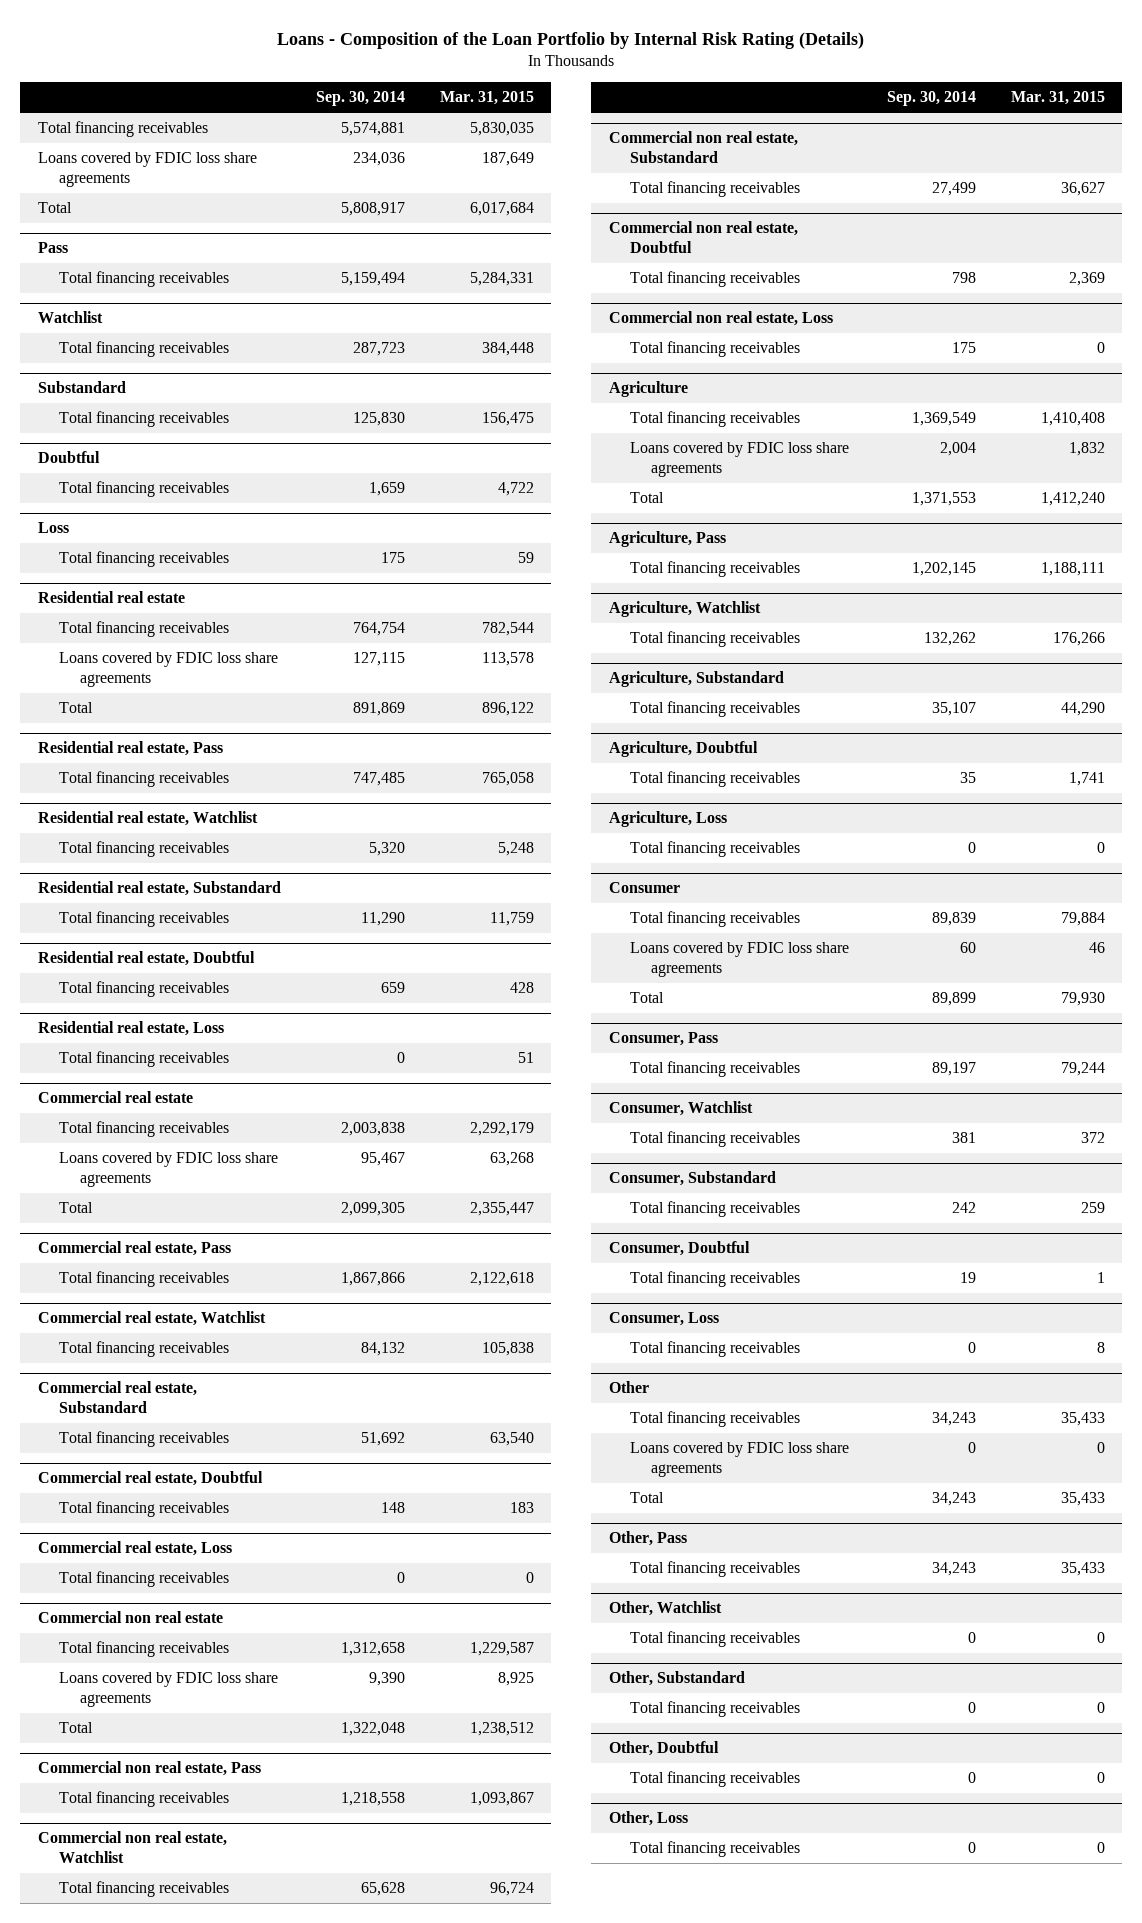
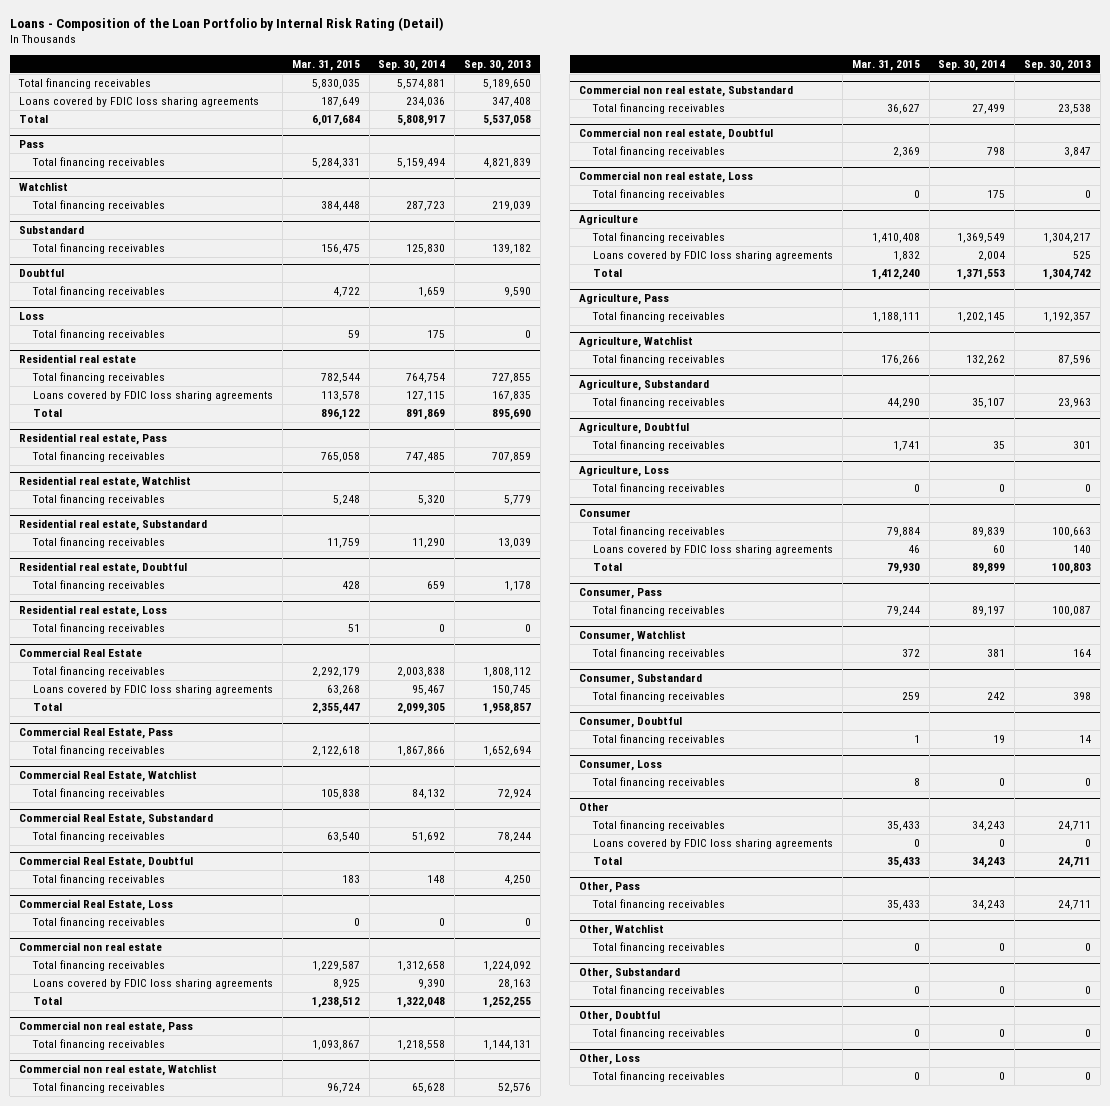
[277,31,865,49] Loans - Composition of the Loan Portfolio by Internal Risk Rating (Details) -> [9,16,444,31] Loans - Composition of the Loan Portfolio by Internal Risk Rating (Detail)
none -> [464,60,532,72] Sep. 30, 2013
[37,152,257,188] Loans covered by FDIC loss share agreements -> [18,97,259,108] Loans covered by FDIC loss sharing agreements
[59,652,279,688] Loans covered by FDIC loss share agreements -> [32,391,273,402] Loans covered by FDIC loss sharing agreements
[37,1091,193,1104] Commercial real estate -> [18,648,142,658] Commercial Real Estate
[59,1152,279,1188] Loans covered by FDIC loss share agreements -> [32,685,273,696] Loans covered by FDIC loss sharing agreements
[37,1241,231,1257] Commercial real estate, Pass -> [18,727,173,740] Commercial Real Estate, Pass
[37,1311,266,1327] Commercial real estate, Watchlist -> [18,770,197,783] Commercial Real Estate, Watchlist
[37,1381,197,1414] Commercial real estate, Substandard -> [18,813,213,826] Commercial Real Estate, Substandard
[37,1471,263,1487] Commercial real estate, Doubtful -> [18,856,193,869] Commercial Real Estate, Doubtful
[37,1541,232,1557] Commercial real estate, Loss -> [18,899,173,912] Commercial Real Estate, Loss
[59,1672,279,1708] Loans covered by FDIC loss share agreements -> [32,979,273,990] Loans covered by FDIC loss sharing agreements
[629,442,849,478] Loans covered by FDIC loss share agreements -> [592,251,833,262] Loans covered by FDIC loss sharing agreements
[629,942,849,978] Loans covered by FDIC loss share agreements -> [592,545,833,556] Loans covered by FDIC loss sharing agreements
[629,1442,849,1478] Loans covered by FDIC loss share agreements -> [592,839,833,850] Loans covered by FDIC loss sharing agreements

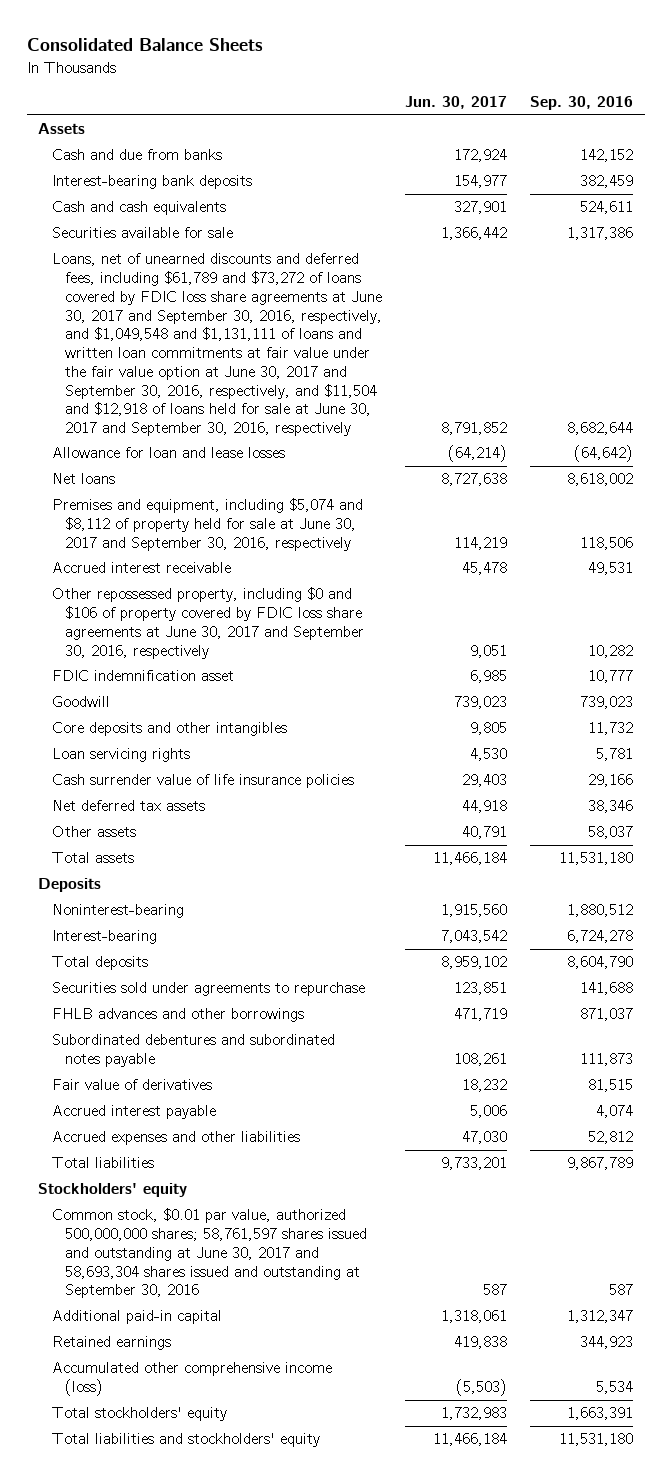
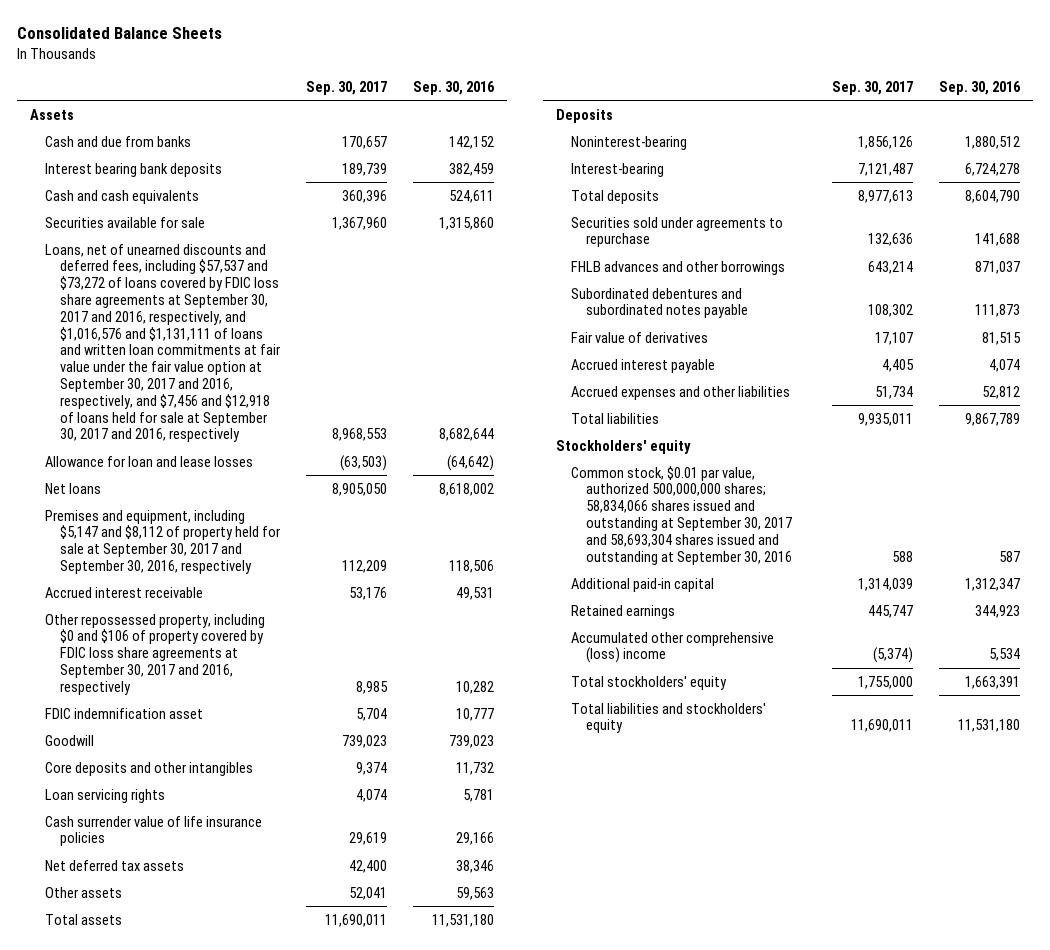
[405,96,508,110] Jun. 30, 2017 -> none
none -> [305,80,387,95] Sep. 30, 2017
[51,175,252,190] Interest-bearing bank deposits -> [44,162,222,177] Interest bearing bank deposits
[567,227,634,241] 1,317,386 -> [438,216,494,230] 1,315,860
[51,253,382,436] Loans, net of unearned discounts and deferred fees, including $61,789 and $73,272 of loans covered by FDIC loss share agreements at June 30, 2017 and September 30, 2016, respectively, and $1,049,548 and $1,131,111 of loans and written loan commitments at fair value under the fair value option at June 30, 2017 and September 30, 2016, respectively, and $11,504 and $12,918 of loans held for sale at June 30, 2017 and September 30, 2016, respectively -> [44,243,280,443] Loans, net of unearned discounts and deferred fees, including $57,537 and $73,272 of loans covered by FDIC loss share agreements at September 30, 2017 and 2016, respectively, and $1,016,576 and $1,131,111 of loans and written loan commitments at fair value under the fair value option at September 30, 2017 and 2016, respectively, and $7,456 and $12,918 of loans held for sale at September 30, 2017 and 2016, respectively
[51,498,363,551] Premises and equipment, including $5,074 and $8,112 of property held for sale at June 30, 2017 and September 30, 2016, respectively -> [44,509,280,575] Premises and equipment, including $5,147 and $8,112 of property held for sale at September 30, 2017 and September 30, 2016, respectively
[51,587,364,659] Other repossessed property, including $0 and $106 of property covered by FDIC loss share agreements at June 30, 2017 and September 30, 2016, respectively -> [44,613,265,695] Other repossessed property, including $0 and $106 of property covered by FDIC loss share agreements at September 30, 2017 and 2016, respectively
[588,826,634,840] 58,037 -> [455,886,494,900] 59,563
[51,1208,367,1299] Common stock, $0.01 par value, authorized 500,000,000 shares; 58,761,597 shares issued and outstanding at June 30, 2017 and 58,693,304 shares issued and outstanding at September 30, 2016 -> [570,465,792,565] Common stock, $0.01 par value, authorized 500,000,000 shares; 58,834,066 shares issued and outstanding at September 30, 2017 and 58,693,304 shares issued and outstanding at September 30, 2016
[51,1362,332,1397] Accumulated other comprehensive income (loss) -> [570,631,774,664] Accumulated other comprehensive (loss) income

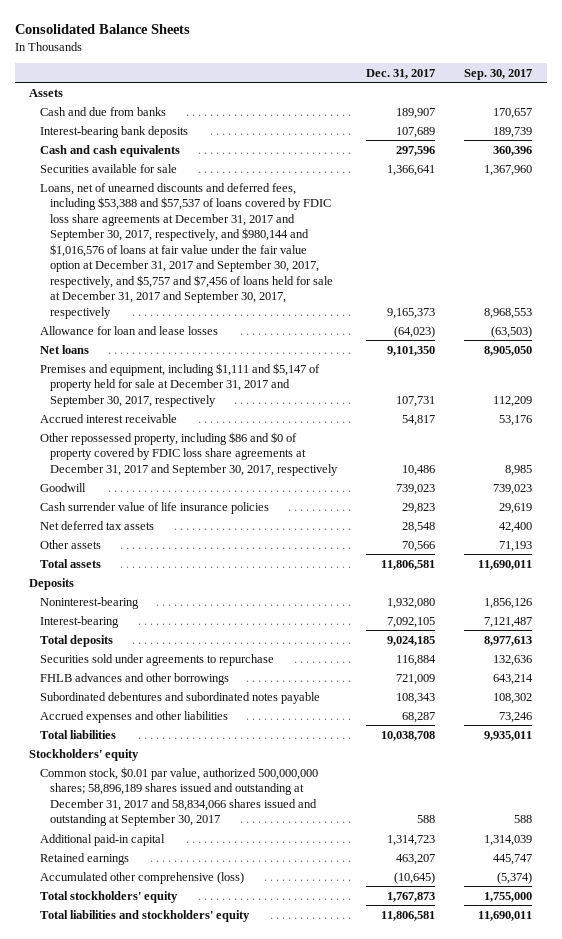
[412,80,495,95] Sep. 30, 2016 -> none
none -> [366,69,436,80] Dec. 31, 2017
[44,162,222,177] Interest bearing bank deposits -> [39,125,188,138] Interest-bearing bank deposits
[44,243,280,443] Loans, net of unearned discounts and deferred fees, including $57,537 and $73,272 of loans covered by FDIC loss share agreements at September 30, 2017 and 2016, respectively, and $1,016,576 and $1,131,111 of loans and written loan commitments at fair value under the fair value option at September 30, 2017 and 2016, respectively, and $7,456 and $12,918 of loans held for sale at September 30, 2017 and 2016, respectively -> [39,182,333,319] Loans, net of unearned discounts and deferred fees, including $53,388 and $57,537 of loans covered by FDIC loss share agreements at December 31, 2017 and September 30, 2017, respectively, and $980,144 and $1,016,576 of loans at fair value under the fair value option at December 31, 2017 and September 30, 2017, respectively, and $5,757 and $7,456 of loans held for sale at December 31, 2017 and September 30, 2017, respectively
[44,509,280,575] Premises and equipment, including $5,147 and $8,112 of property held for sale at September 30, 2017 and September 30, 2016, respectively -> [39,362,320,407] Premises and equipment, including $1,111 and $5,147 of property held for sale at December 31, 2017 and September 30, 2017, respectively
[44,707,203,719] FDIC indemnification asset -> none
[44,613,265,695] Other repossessed property, including $0 and $106 of property covered by FDIC loss share agreements at September 30, 2017 and 2016, respectively -> [39,431,338,476] Other repossessed property, including $86 and $0 of property covered by FDIC loss share agreements at December 31, 2017 and September 30, 2017, respectively
[44,761,253,776] Core deposits and other intangibles -> none
[44,788,165,803] Loan servicing rights -> none
[348,886,387,900] 52,041 -> [499,540,533,552] 71,193
[570,331,708,343] Fair value of derivatives -> none
[570,358,715,373] Accrued interest payable -> none
[874,385,913,399] 51,734 -> [499,711,533,723] 73,246
[570,465,792,565] Common stock, $0.01 par value, authorized 500,000,000 shares; 58,834,066 shares issued and outstanding at September 30, 2017 and 58,693,304 shares issued and outstanding at September 30, 2016 -> [39,766,318,827] Common stock, $0.01 par value, authorized 500,000,000 shares; 58,896,189 shares issued and outstanding at December 31, 2017 and 58,834,066 shares issued and outstanding at September 30, 2017
[570,631,774,664] Accumulated other comprehensive (loss) income -> [39,871,244,884] Accumulated other comprehensive (loss)

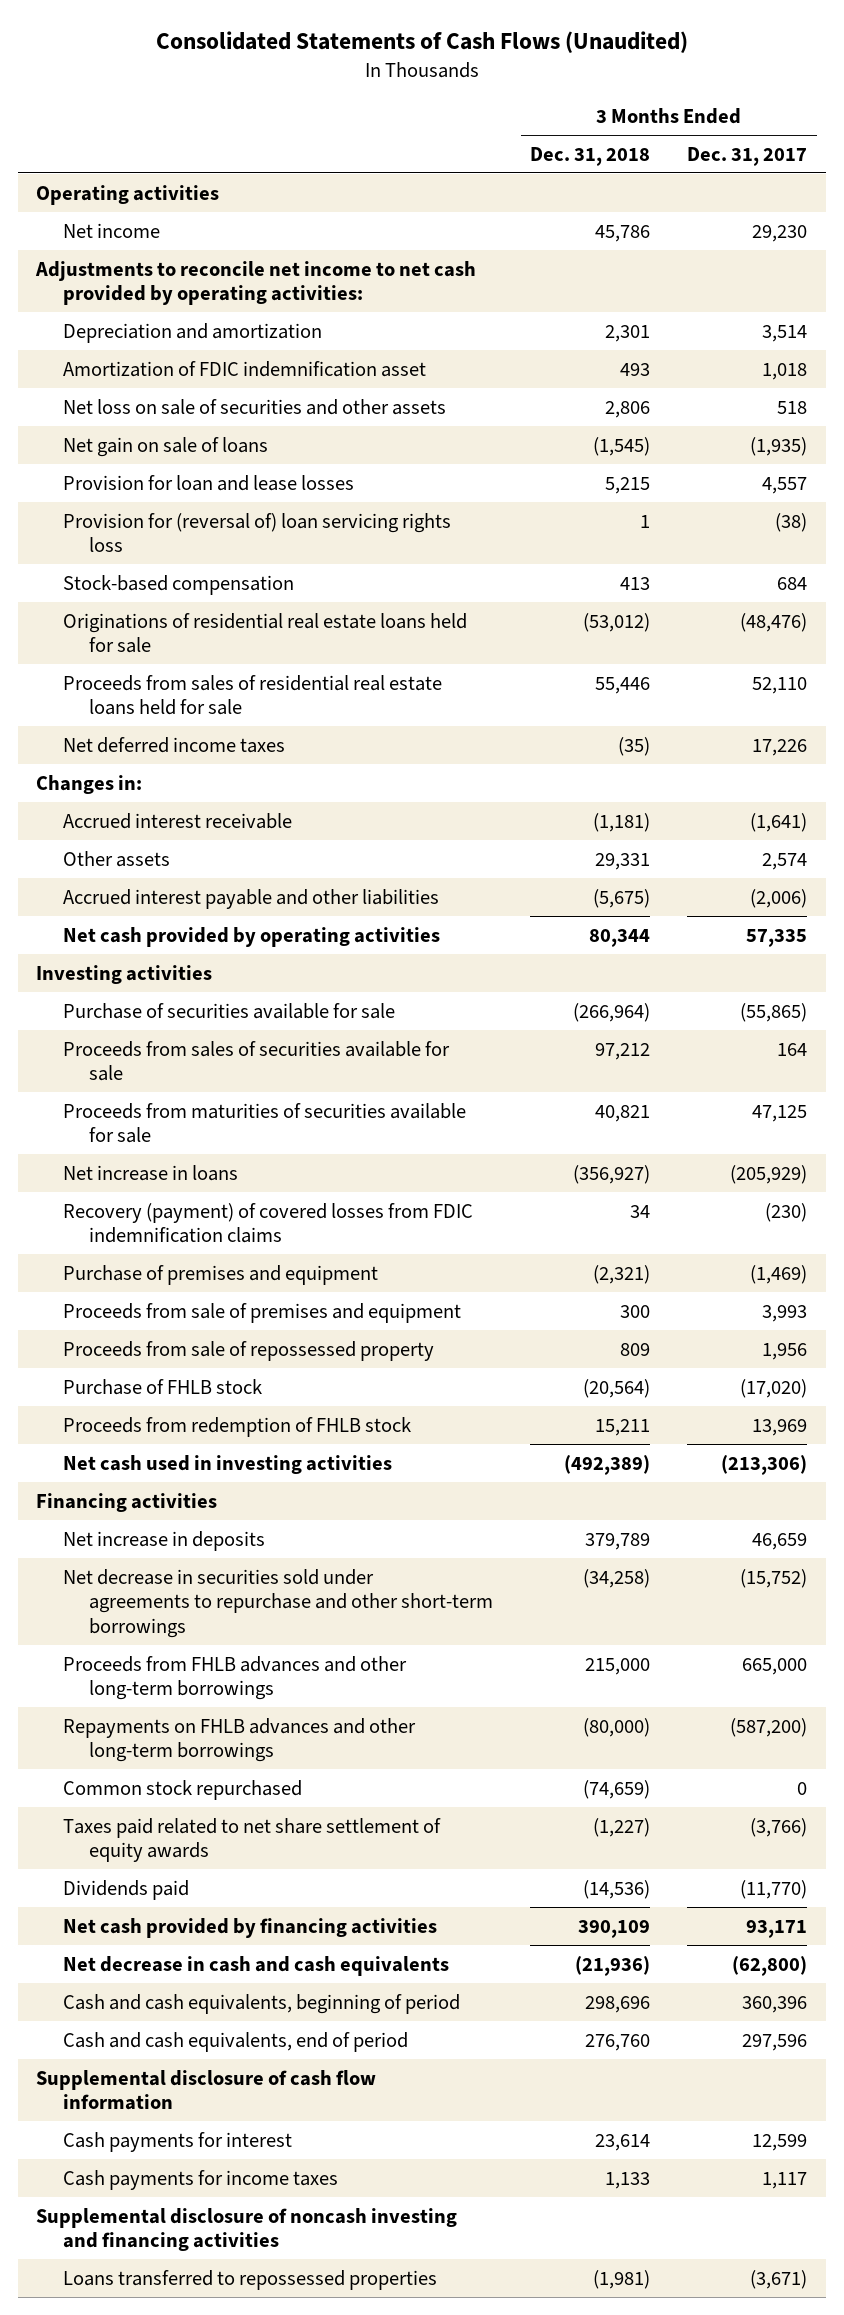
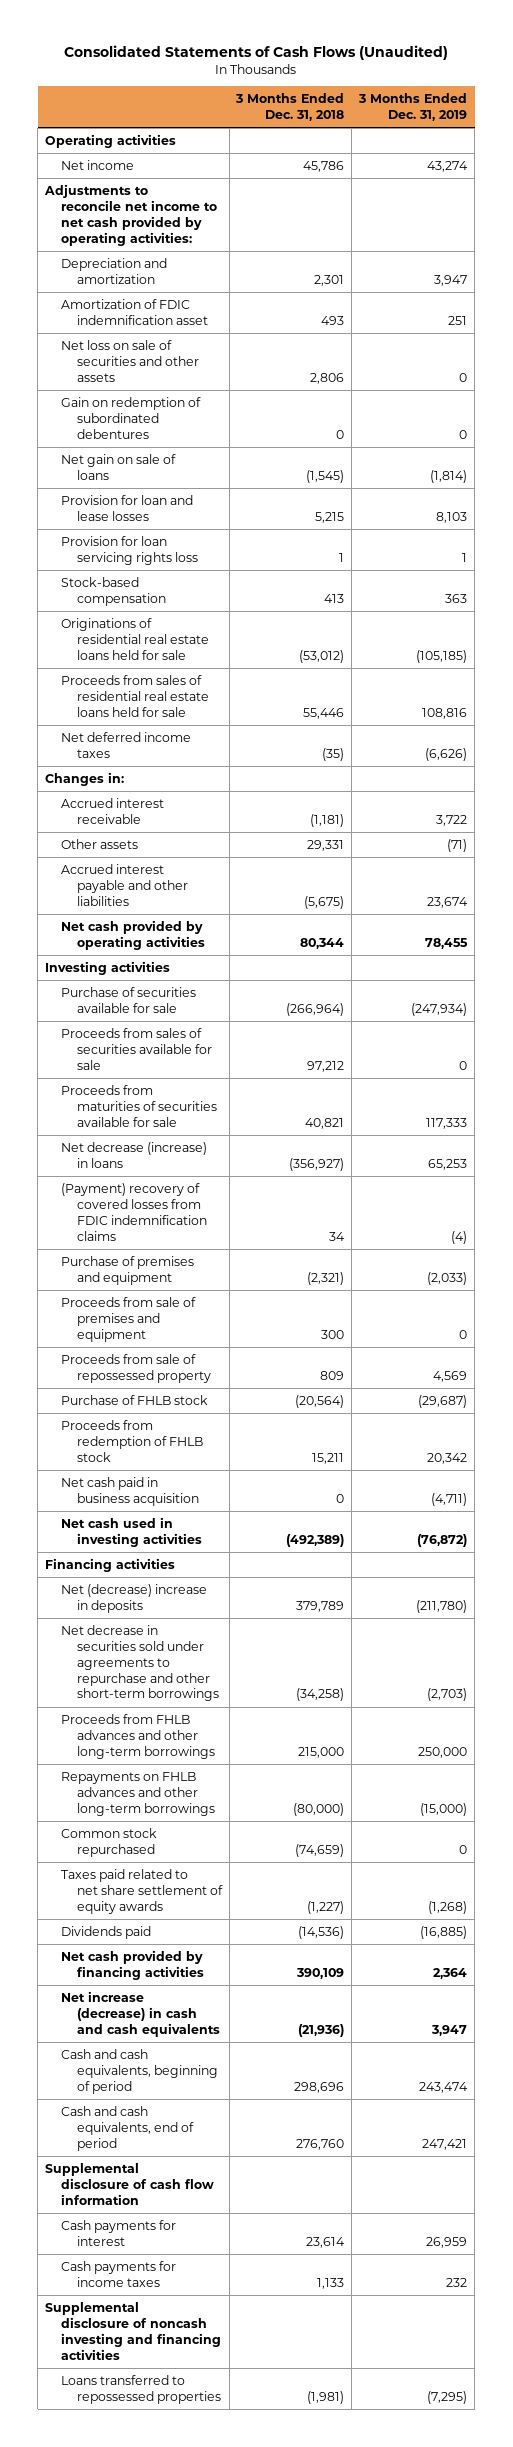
[687,146,808,166] Dec. 31, 2017 -> none
none -> [358,92,468,121] 3 Months Ended Dec. 31, 2019
none -> [60,397,201,439] Gain on redemption of subordinated debentures
[62,512,451,553] Provision for (reversal of) loan servicing rights loss -> [60,536,198,565] Provision for loan servicing rights loss
[62,1164,238,1181] Net increase in loans -> [60,1142,207,1168] Net decrease (increase) in loans
[62,1202,473,1244] Recovery (payment) of covered losses from FDIC indemnification claims -> [60,1183,207,1241] (Payment) recovery of covered losses from FDIC indemnification claims
none -> [60,1477,199,1506] Net cash paid in business acquisition
[62,1530,265,1551] Net increase in deposits -> [60,1584,207,1613] Net (decrease) increase in deposits
[62,1955,449,1976] Net decrease in cash and cash equivalents -> [60,1991,220,2037] Net increase (decrease) in cash and cash equivalents

